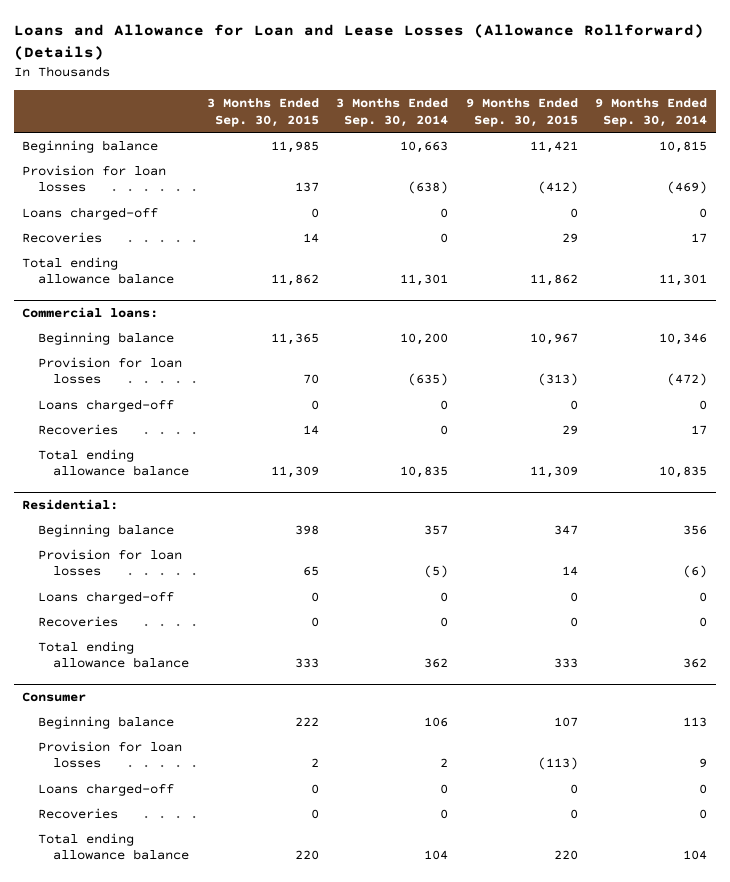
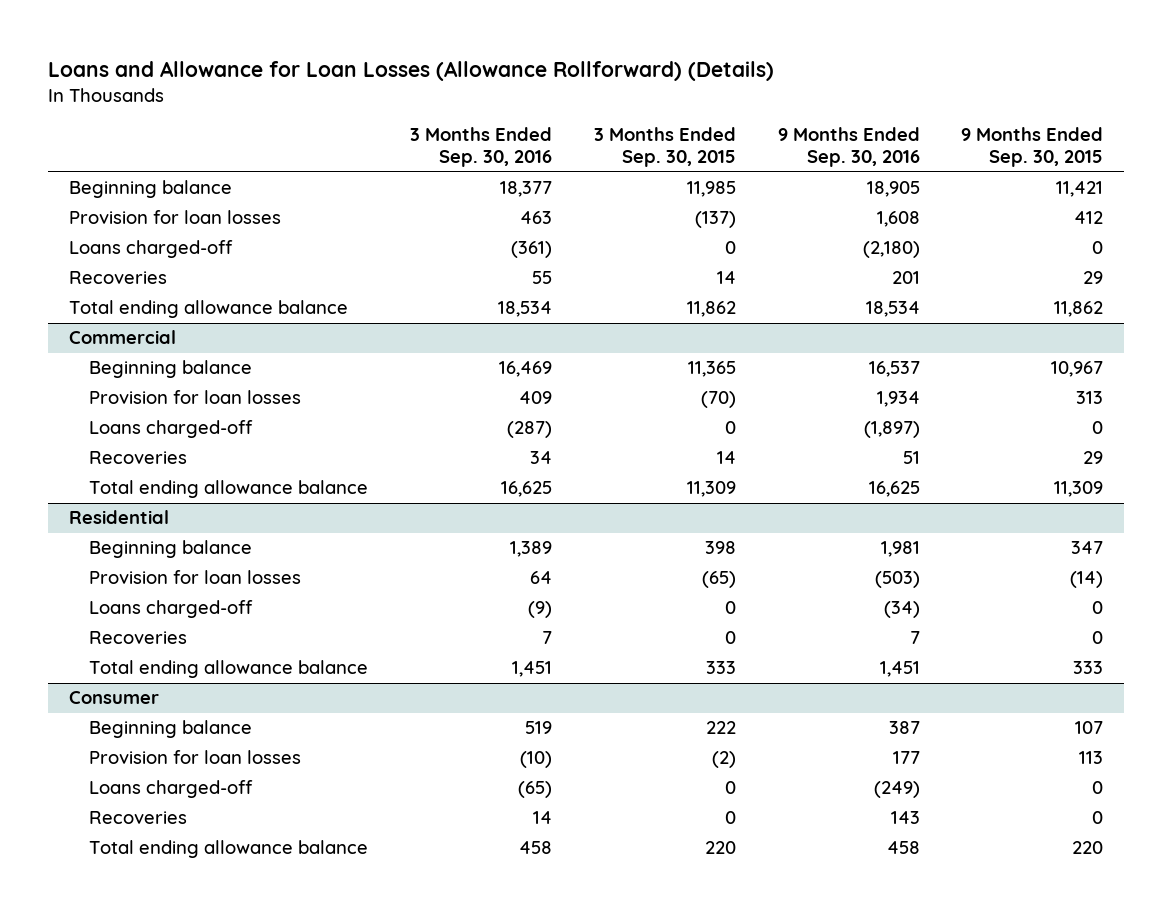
[13,24,704,61] Loans and Allowance for Loan and Lease Losses (Allowance Rollforward) (Details) -> [48,60,775,81] Loans and Allowance for Loan Losses (Allowance Rollforward) (Details)
[336,98,449,127] 3 Months Ended Sep. 30, 2014 -> none
[595,98,708,127] 9 Months Ended Sep. 30, 2014 -> none
none -> [409,127,552,168] 3 Months Ended Sep. 30, 2016
none -> [777,127,920,168] 9 Months Ended Sep. 30, 2016
[294,182,319,193] 137 -> [694,211,736,229] (137)
[537,181,578,195] (412) -> [1074,211,1104,225] 412
[22,306,159,318] Commercial loans: -> [69,330,177,345] Commercial
[302,374,319,385] 70 -> [700,391,736,409] (70)
[537,373,578,387] (313) -> [1076,391,1104,405] 313
[22,498,119,510] Residential: -> [69,510,170,525] Residential
[302,566,319,577] 65 -> [701,571,736,589] (65)
[561,566,578,577] 14 -> [1070,571,1104,589] (14)
[310,758,319,768] 2 -> [711,751,736,769] (2)
[537,757,578,771] (113) -> [1079,751,1104,765] 113

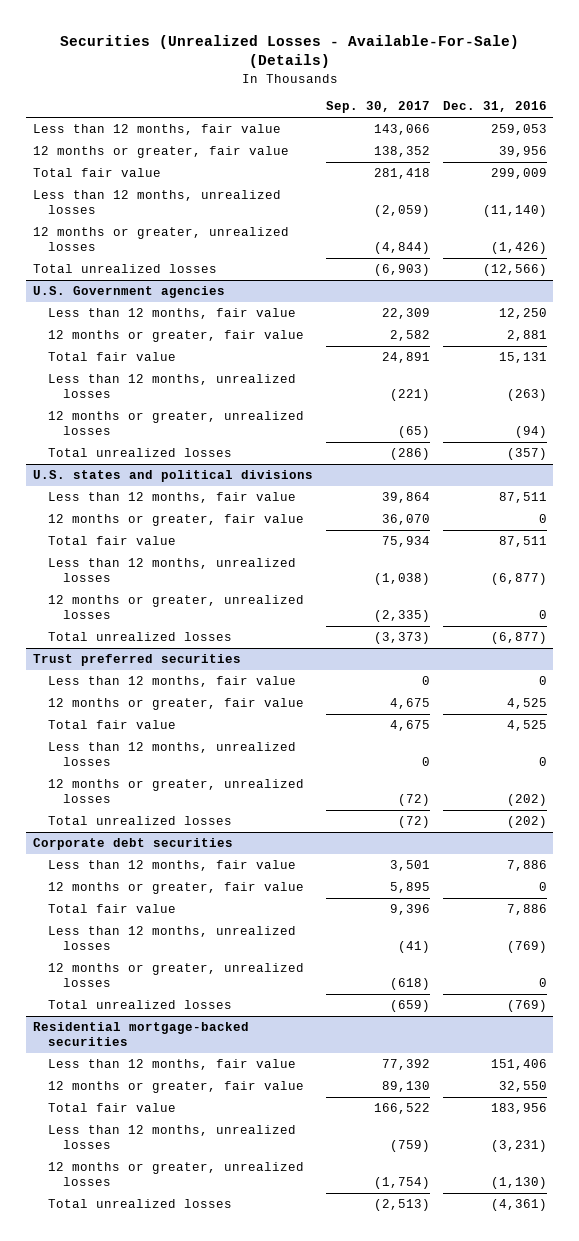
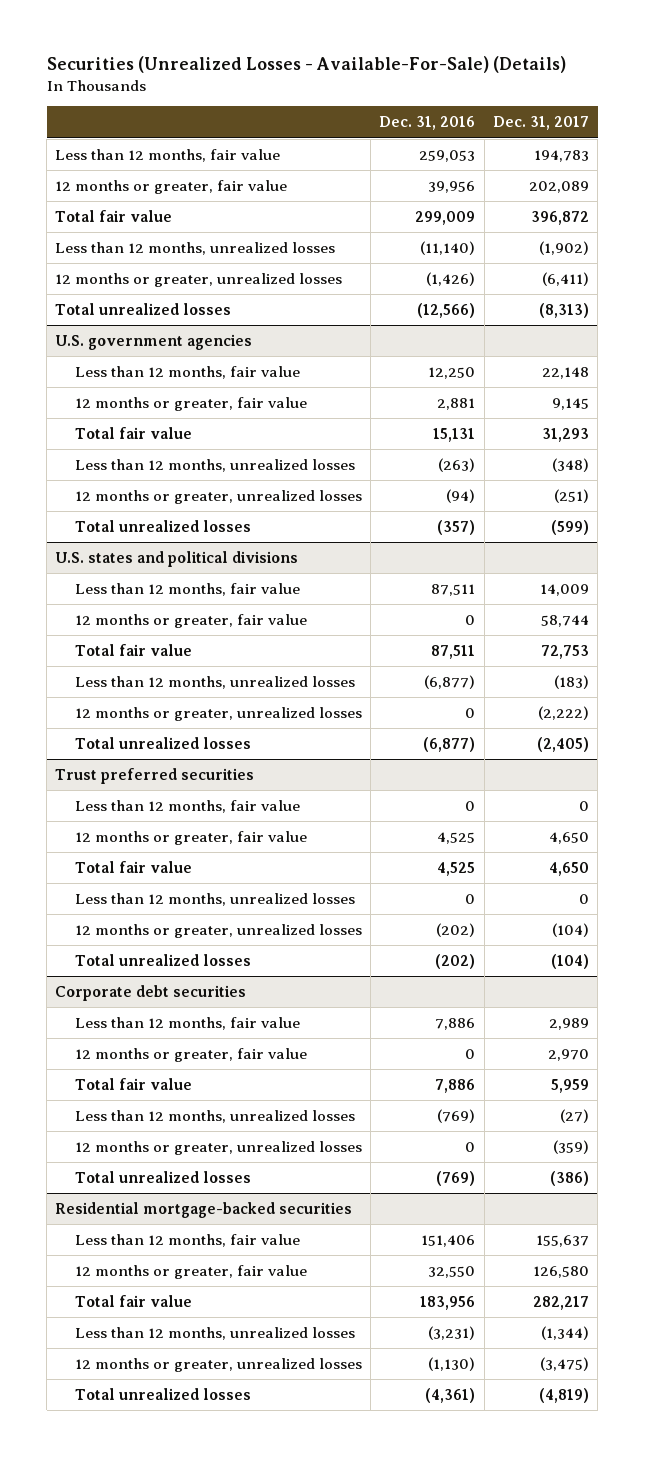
[325,101,430,114] Sep. 30, 2017 -> none
none -> [493,116,590,131] Dec. 31, 2017
[32,286,225,299] U.S. Government agencies -> [55,333,253,350] U.S. government agencies

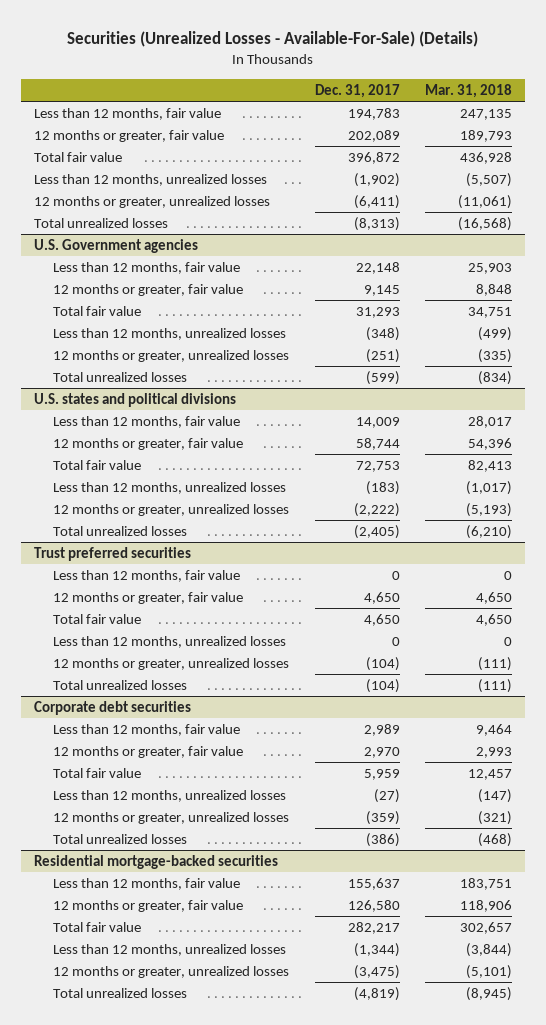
[379,116,476,131] Dec. 31, 2016 -> none
none -> [425,84,513,99] Mar. 31, 2018
[55,333,253,350] U.S. government agencies -> [33,239,198,254] U.S. Government agencies

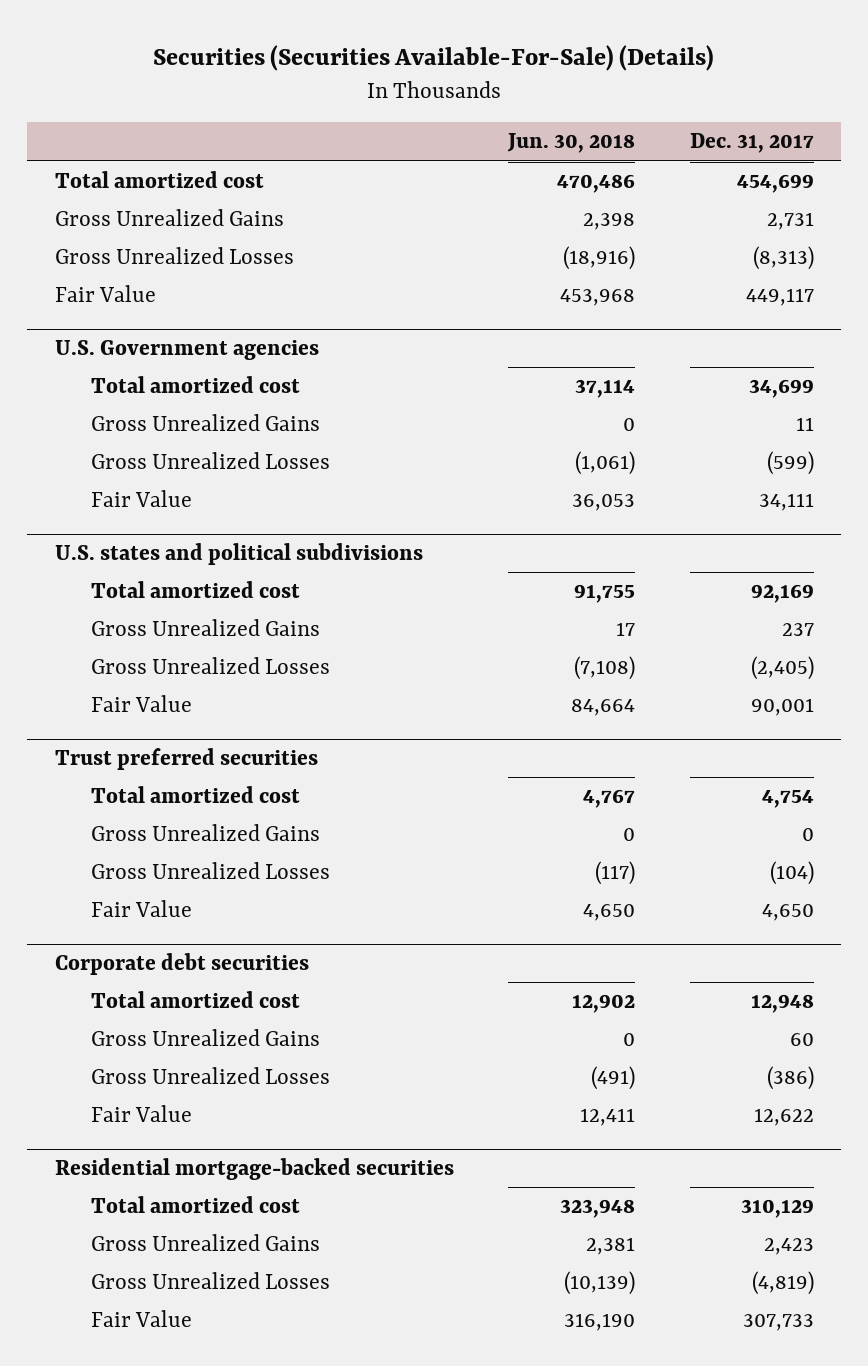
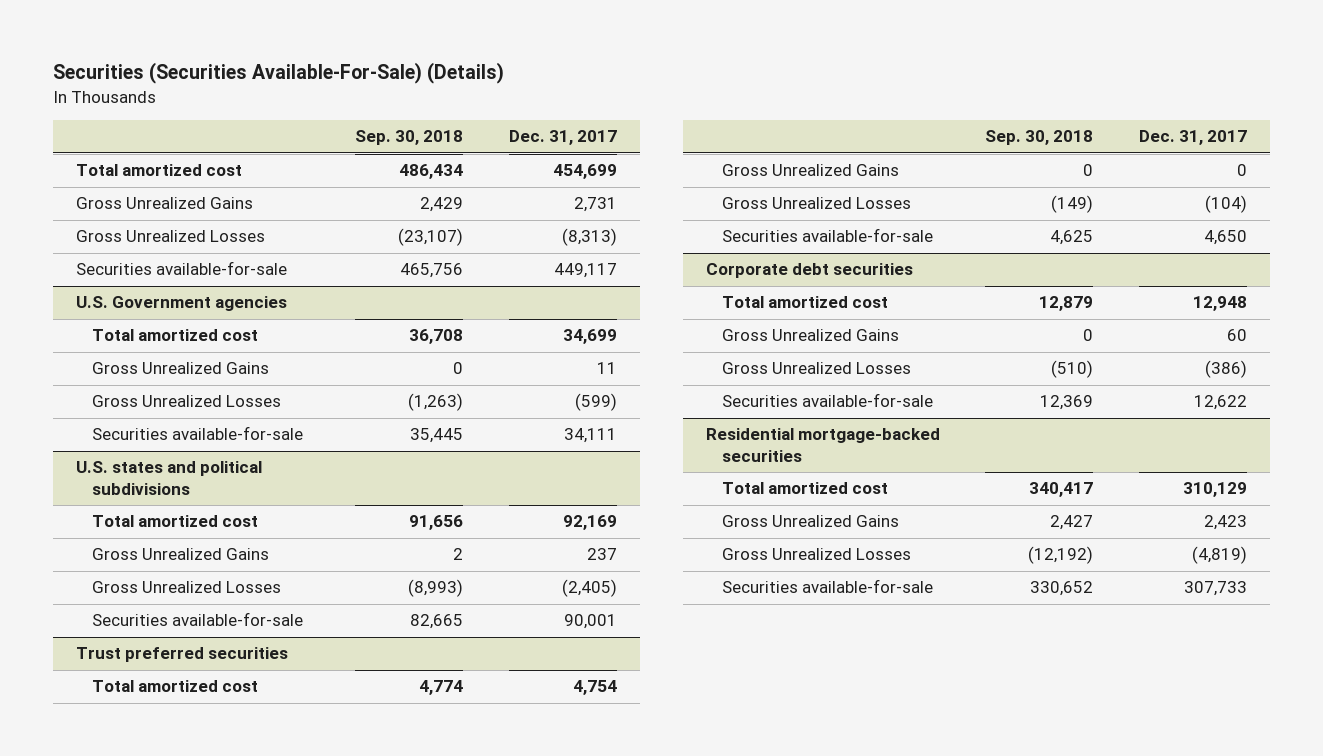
[507,133,636,154] Jun. 30, 2018 -> none
none -> [355,130,464,146] Sep. 30, 2018
[54,284,156,302] Fair Value -> [75,261,287,276] Securities available-for-sale
[91,489,193,507] Fair Value -> [91,426,303,441] Securities available-for-sale
[91,694,193,712] Fair Value -> [91,612,303,627] Securities available-for-sale
[91,899,193,917] Fair Value -> [721,228,933,243] Securities available-for-sale
[91,1104,193,1122] Fair Value -> [721,393,933,408] Securities available-for-sale
[91,1309,193,1327] Fair Value -> [721,579,933,594] Securities available-for-sale

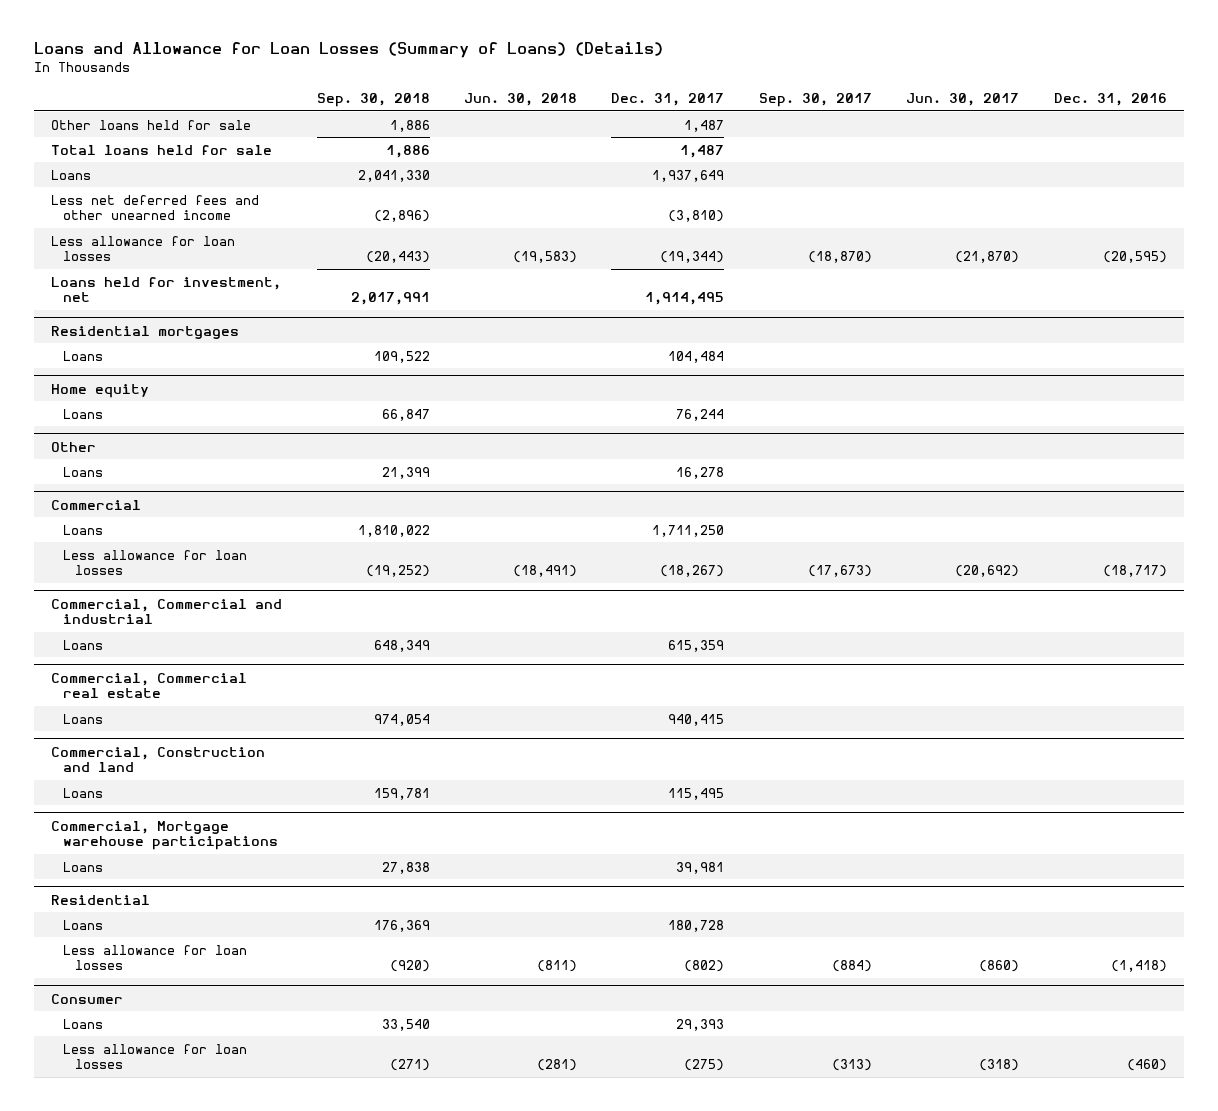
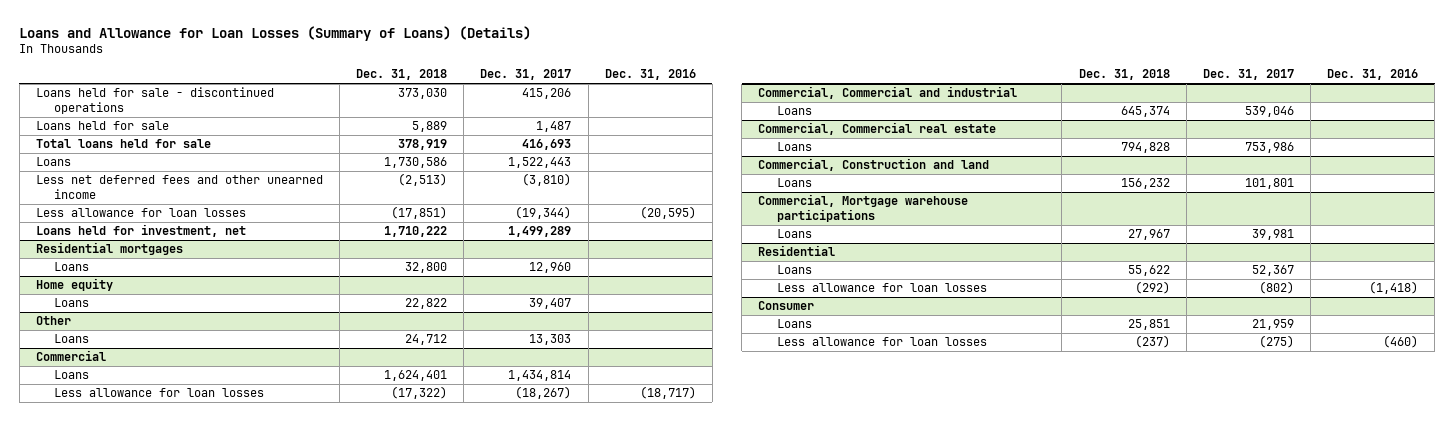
[316,92,430,107] Sep. 30, 2018 -> none
[464,92,578,106] Jun. 30, 2018 -> none
[758,92,872,107] Sep. 30, 2017 -> none
[906,92,1020,106] Jun. 30, 2017 -> none
none -> [356,69,448,81] Dec. 31, 2018
none -> [35,87,274,114] Loans held for sale - discontinued operations
[51,119,252,130] Other loans held for sale -> [35,121,169,131] Loans held for sale
[680,144,725,158] 1,487 -> [522,139,572,151] 416,693
[652,169,725,182] 1,937,649 -> [508,157,572,169] 1,522,443
[645,292,725,306] 1,914,495 -> [508,226,572,238] 1,499,289
[668,350,725,363] 104,484 -> [529,262,572,274] 12,960
[676,408,725,421] 76,244 -> [529,298,572,310] 39,407
[676,466,725,479] 16,278 -> [529,334,572,346] 13,303
[652,524,725,537] 1,711,250 -> [508,370,572,382] 1,434,814
[668,639,725,652] 615,359 -> [1244,106,1294,118] 539,046
[668,713,725,726] 940,415 -> [1244,142,1294,154] 753,986
[668,787,725,800] 115,495 -> [1244,178,1294,190] 101,801
[668,919,725,932] 180,728 -> [1251,265,1294,277] 52,367
[676,1018,725,1031] 29,393 -> [1251,319,1294,331] 21,959

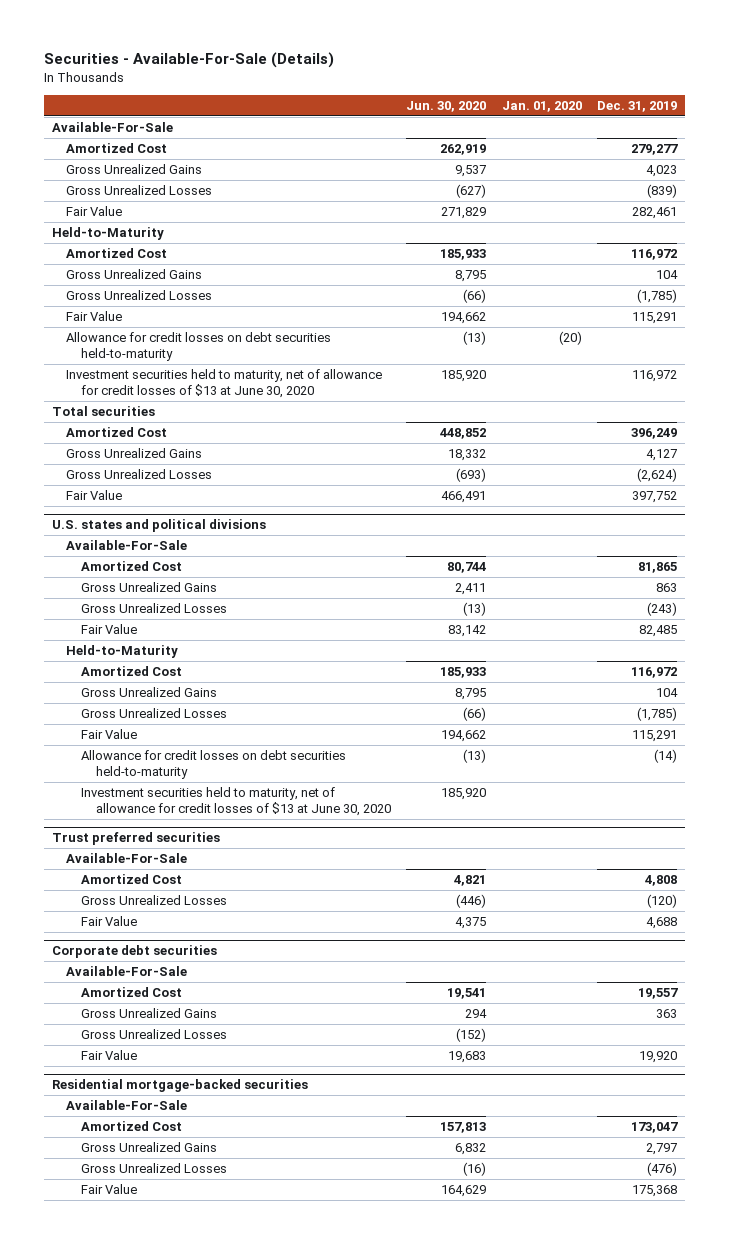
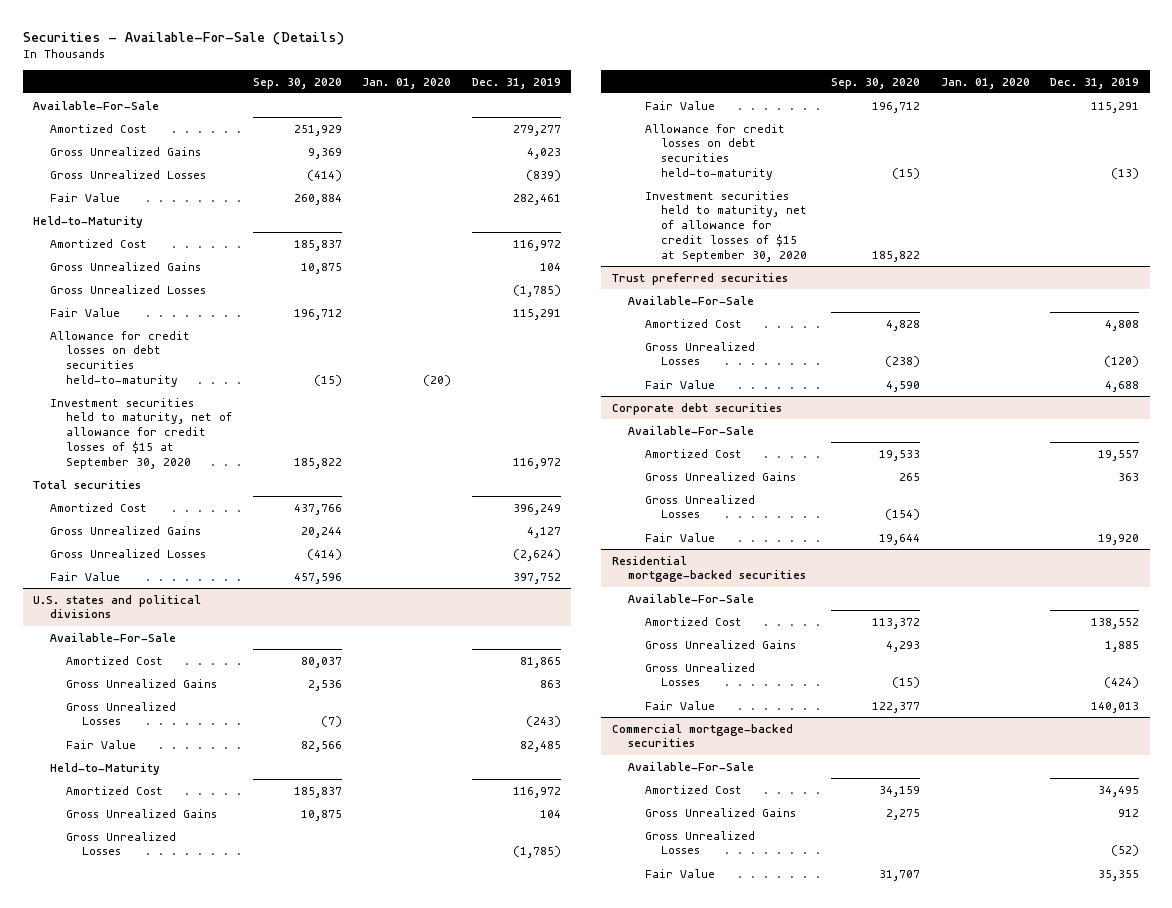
[406,101,487,113] Jun. 30, 2020 -> none
none -> [252,77,342,89] Sep. 30, 2020
[66,368,383,399] Investment securities held to maturity, net of allowance for credit losses of $13 at June 30, 2020 -> [49,397,233,470] Investment securities held to maturity, net of allowance for credit losses of $15 at September 30, 2020
[654,748,678,763] (14) -> [1111,168,1140,180] (13)
[81,786,391,817] Investment securities held to maturity, net of allowance for credit losses of $13 at June 30, 2020 -> [644,190,808,263] Investment securities held to maturity, net of allowance for credit losses of $15 at September 30, 2020
[631,1121,679,1133] 173,047 -> [1091,617,1140,629] 138,552
[646,1142,678,1155] 2,797 -> [1105,640,1140,652] 1,885
[647,1161,678,1176] (476) -> [1104,677,1140,689] (424)
[632,1184,678,1197] 175,368 -> [1091,701,1140,713] 140,013
none -> [611,723,793,748] Commercial mortgage-backed securities
none -> [628,761,755,771] Available-For-Sale
none -> [644,784,742,794] Amortized Cost
none -> [644,807,796,817] Gross Unrealized Gains
none -> [644,830,755,855] Gross Unrealized Losses
none -> [644,868,715,878] Fair Value

